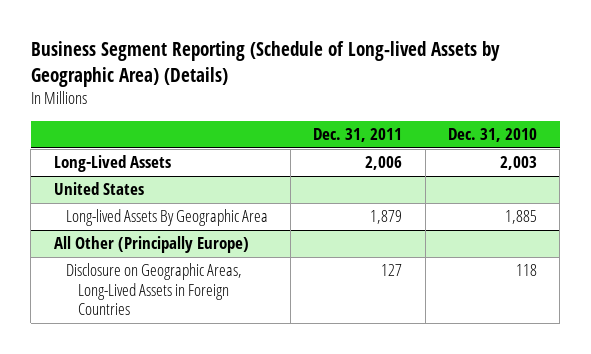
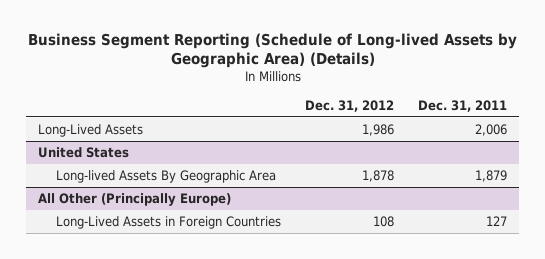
[447,127,537,142] Dec. 31, 2010 -> none
none -> [305,99,395,112] Dec. 31, 2012
[65,263,242,316] Disclosure on Geographic Areas, Long-Lived Assets in Foreign Countries -> [55,216,281,230] Long-Lived Assets in Foreign Countries

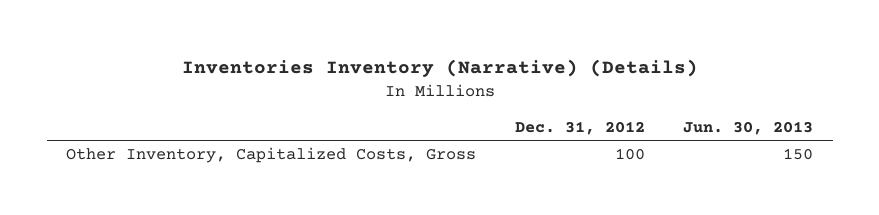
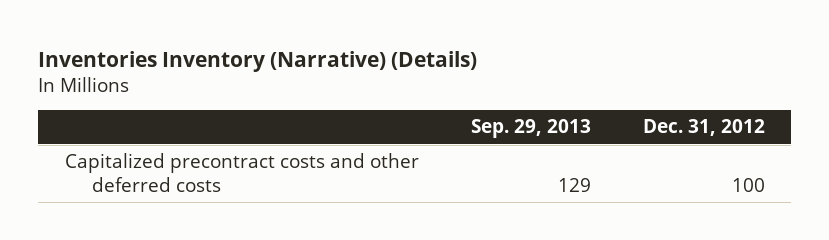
[683,120,814,135] Jun. 30, 2013 -> none
none -> [470,119,591,139] Sep. 29, 2013
[66,147,477,164] Other Inventory, Capitalized Costs, Gross -> [64,153,419,192] Capitalized precontract costs and other deferred costs

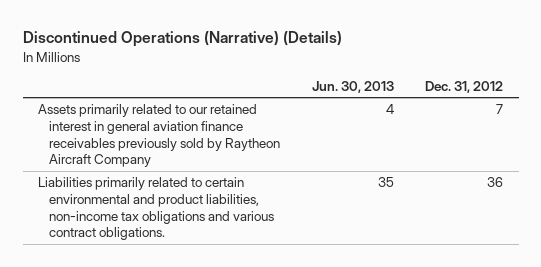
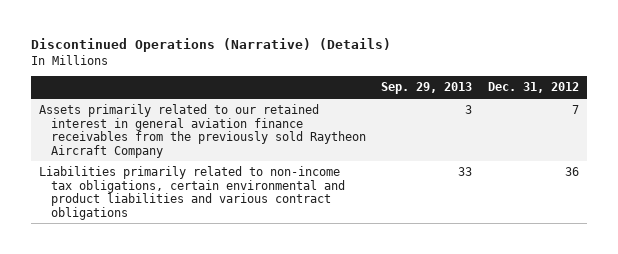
[311,81,394,94] Jun. 30, 2013 -> none
none -> [381,82,473,95] Sep. 29, 2013
[38,104,281,168] Assets primarily related to our retained interest in general aviation finance receivables previously sold by Raytheon Aircraft Company -> [39,104,366,158] Assets primarily related to our retained interest in general aviation finance receivables from the previously sold Raytheon Aircraft Company
[38,177,275,241] Liabilities primarily related to certain environmental and product liabilities, non-income tax obligations and various contract obligations. -> [39,166,345,220] Liabilities primarily related to non-income tax obligations, certain environmental and product liabilities and various contract obligations

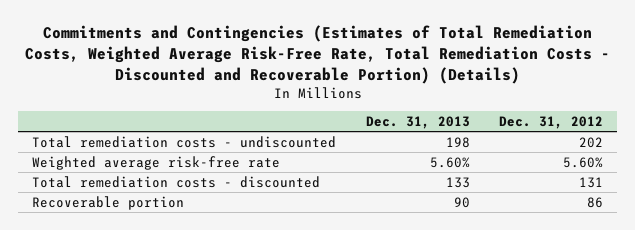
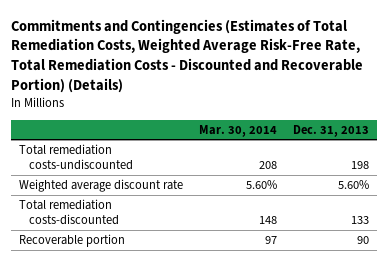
[498,115,603,129] Dec. 31, 2012 -> none
none -> [198,124,277,137] Mar. 30, 2014
[32,135,337,148] Total remediation costs - undiscounted -> [18,144,134,171] Total remediation costs-undiscounted
[32,155,281,170] Weighted average risk-free rate -> [18,179,183,193] Weighted average discount rate
[32,175,321,188] Total remediation costs - discounted -> [18,199,120,226] Total remediation costs-discounted

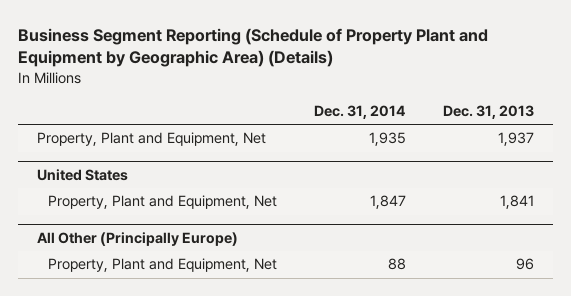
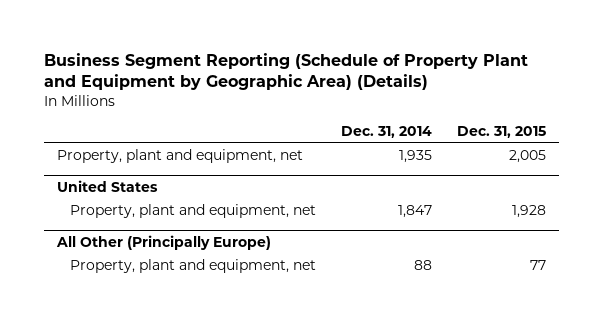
[443,104,535,119] Dec. 31, 2013 -> none
none -> [457,125,547,138] Dec. 31, 2015
[37,132,267,147] Property, Plant and Equipment, Net -> [56,149,303,164] Property, plant and equipment, net
[47,195,277,210] Property, Plant and Equipment, Net -> [70,204,317,219] Property, plant and equipment, net
[47,258,277,273] Property, Plant and Equipment, Net -> [70,259,317,274] Property, plant and equipment, net

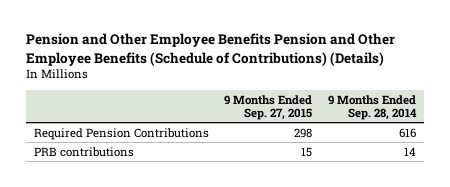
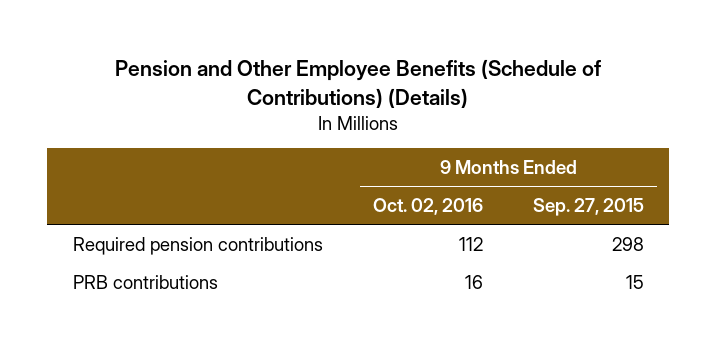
[26,33,396,66] Pension and Other Employee Benefits Pension and Other Employee Benefits (Schedule of Contributions) (Details) -> [115,59,602,108] Pension and Other Employee Benefits (Schedule of Contributions) (Details)
[328,94,418,121] 9 Months Ended Sep. 28, 2014 -> none
none -> [372,197,483,215] Oct. 02, 2016
[33,127,209,140] Required Pension Contributions -> [72,236,323,255] Required pension contributions

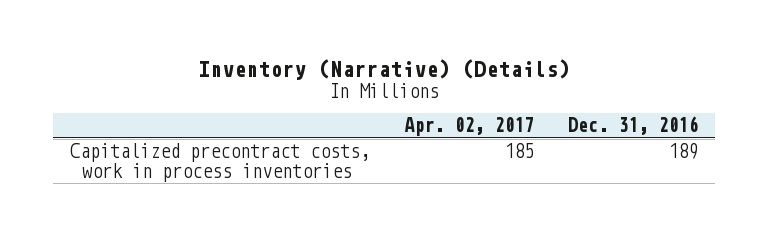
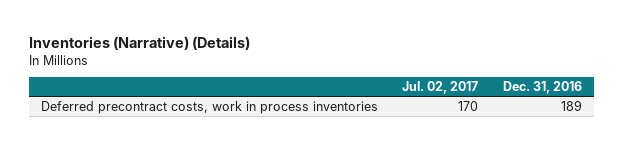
[198,58,571,80] Inventory (Narrative) (Details) -> [28,36,250,51] Inventories (Narrative) (Details)
[404,117,535,137] Apr. 02, 2017 -> none
none -> [402,81,479,95] Jul. 02, 2017
[69,143,370,182] Capitalized precontract costs, work in process inventories -> [41,100,379,114] Deferred precontract costs, work in process inventories

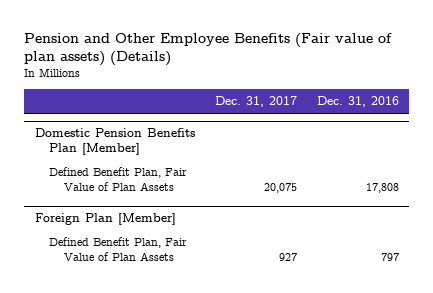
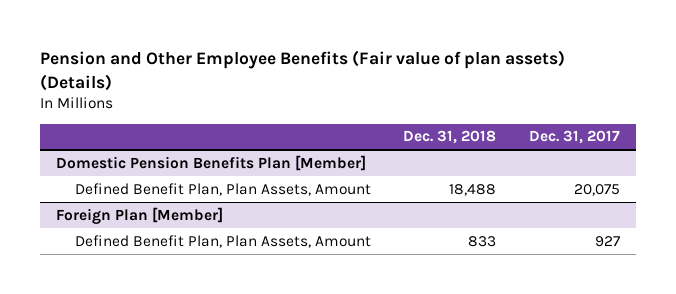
[316,96,399,108] Dec. 31, 2016 -> none
none -> [403,130,497,145] Dec. 31, 2018
[49,167,188,191] Defined Benefit Plan, Fair Value of Plan Assets -> [74,182,371,196] Defined Benefit Plan, Plan Assets, Amount
[49,237,188,261] Defined Benefit Plan, Fair Value of Plan Assets -> [74,234,371,248] Defined Benefit Plan, Plan Assets, Amount

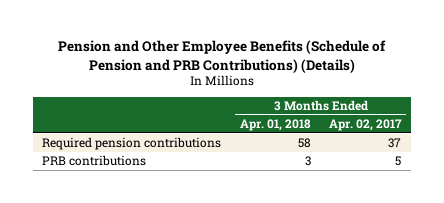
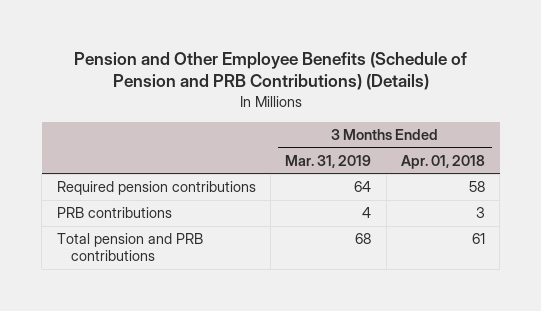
[329,119,403,132] Apr. 02, 2017 -> none
none -> [285,154,372,168] Mar. 31, 2019
none -> [56,233,203,262] Total pension and PRB contributions

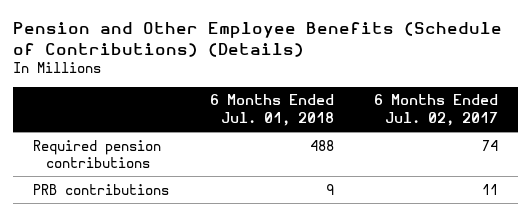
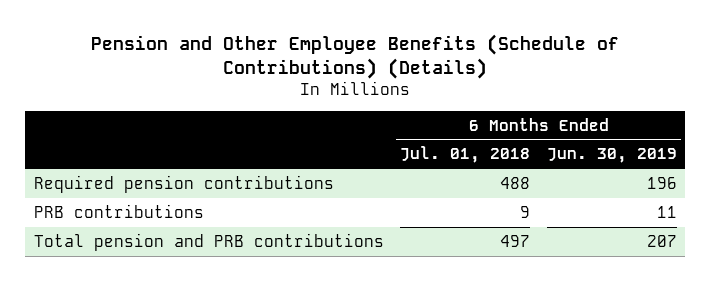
[374,94,499,126] 6 Months Ended Jul. 02, 2017 -> none
none -> [546,148,677,164] Jun. 30, 2019
none -> [33,232,384,251] Total pension and PRB contributions

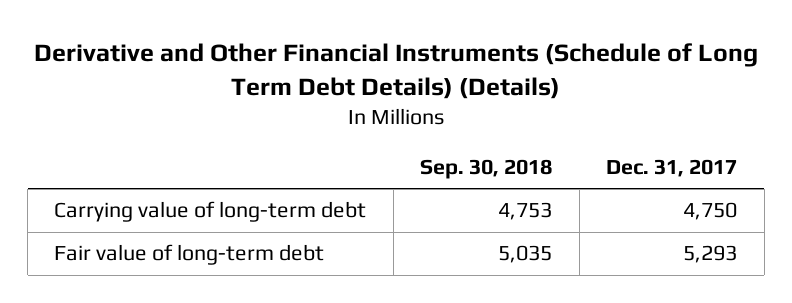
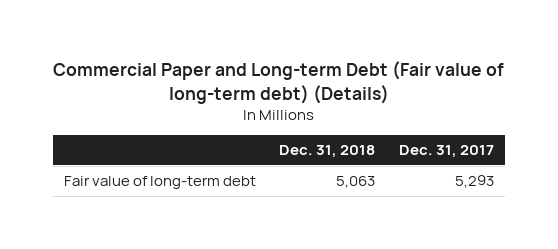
[33,43,758,99] Derivative and Other Financial Instruments (Schedule of Long Term Debt Details) (Details) -> [52,61,504,104] Commercial Paper and Long-term Debt (Fair value of long-term debt) (Details)
[420,159,553,180] Sep. 30, 2018 -> none
none -> [279,145,376,159] Dec. 31, 2018
[54,201,367,223] Carrying value of long-term debt -> none

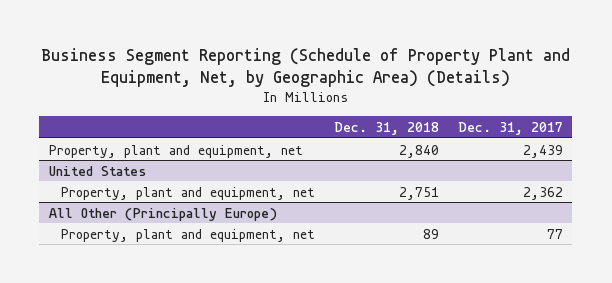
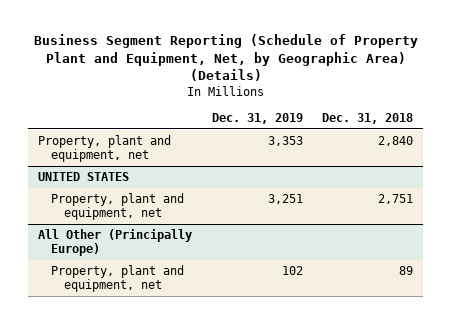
[457,122,563,136] Dec. 31, 2017 -> none
none -> [211,112,303,124] Dec. 31, 2019
[48,165,146,176] United States -> [37,172,129,182] UNITED STATES

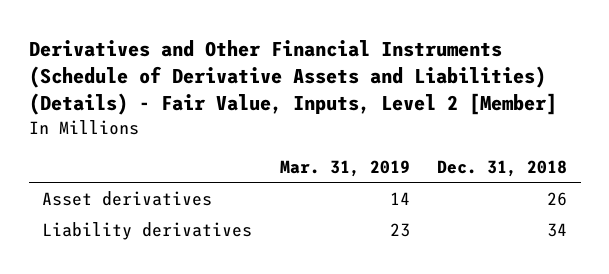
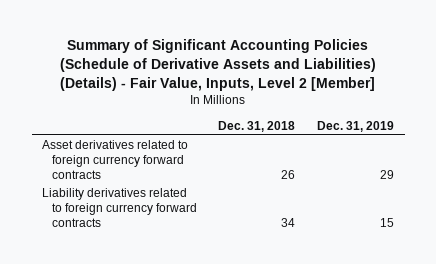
[28,39,557,116] Derivatives and Other Financial Instruments (Schedule of Derivative Assets and Liabilities) (Details) - Fair Value, Inputs, Level 2 [Member] -> [60,39,377,91] Summary of Significant Accounting Policies (Schedule of Derivative Assets and Liabilities) (Details) - Fair Value, Inputs, Level 2 [Member]
[279,160,410,178] Mar. 31, 2019 -> none
none -> [316,120,394,132] Dec. 31, 2019
[42,190,213,206] Asset derivatives -> [42,140,189,179] Asset derivatives related to foreign currency forward contracts
[42,221,253,240] Liability derivatives -> [42,188,197,227] Liability derivatives related to foreign currency forward contracts

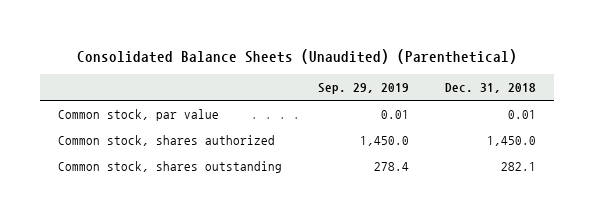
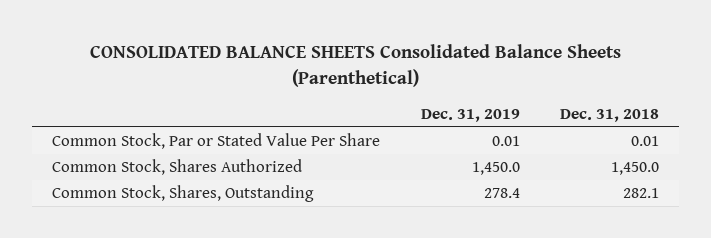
[76,48,517,64] Consolidated Balance Sheets (Unaudited) (Parenthetical) -> [89,44,621,88] CONSOLIDATED BALANCE SHEETS Consolidated Balance Sheets (Parenthetical)
[317,83,409,95] Sep. 29, 2019 -> none
none -> [420,109,520,123] Dec. 31, 2019
[58,109,220,122] Common stock, par value -> [52,133,381,150] Common Stock, Par or Stated Value Per Share
[58,135,276,147] Common stock, shares authorized -> [52,159,303,176] Common Stock, Shares Authorized
[58,161,283,174] Common stock, shares outstanding -> [52,185,315,203] Common Stock, Shares, Outstanding

